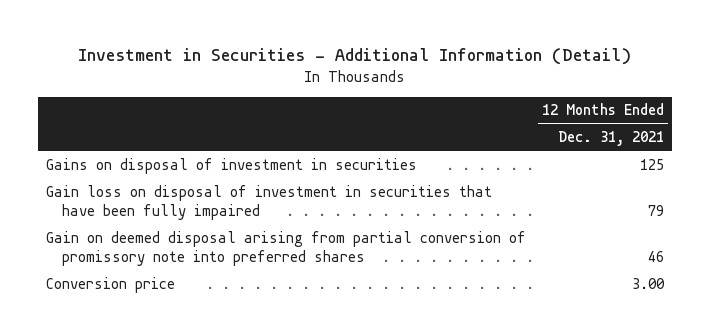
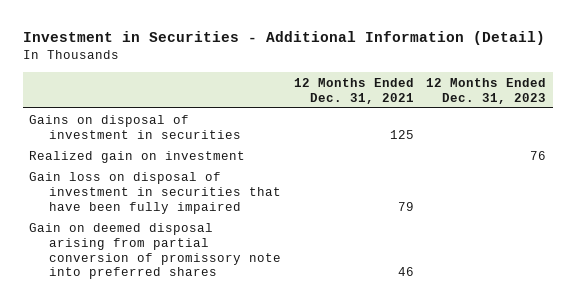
none -> [426,77,547,104] 12 Months Ended Dec. 31, 2023
none -> [29,150,246,163] Realized gain on investment
[45,276,175,293] Conversion price -> none

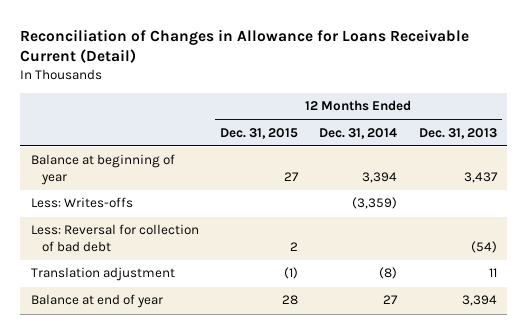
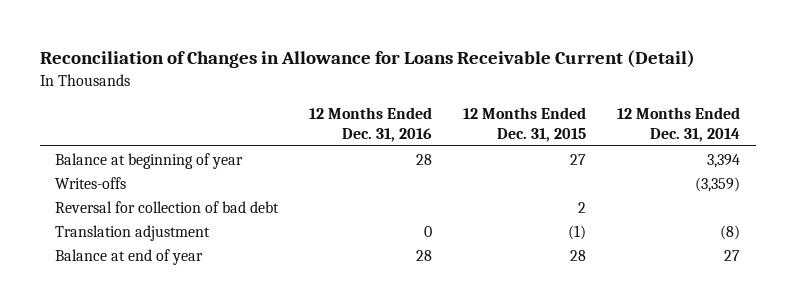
[418,127,497,139] Dec. 31, 2013 -> none
none -> [309,107,433,143] 12 Months Ended Dec. 31, 2016
[30,197,133,209] Less: Writes-offs -> [55,176,127,189] Writes-offs
[30,224,199,252] Less: Reversal for collection of bad debt -> [55,200,280,213] Reversal for collection of bad debt

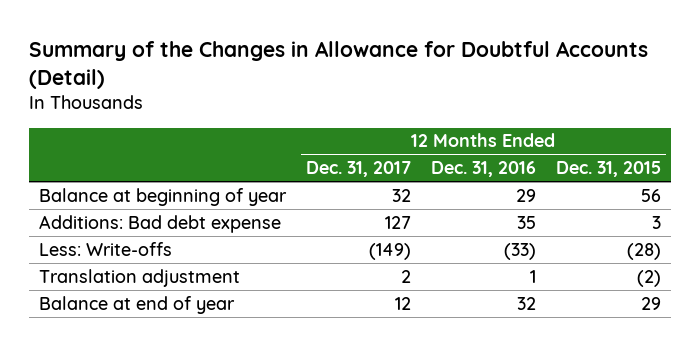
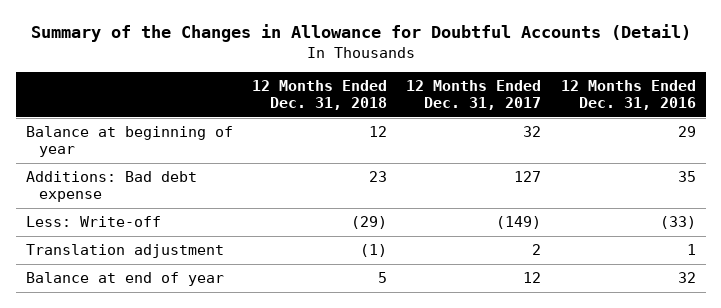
[555,161,661,178] Dec. 31, 2015 -> none
none -> [252,80,388,110] 12 Months Ended Dec. 31, 2018
[38,241,172,256] Less: Write-offs -> [25,216,161,228] Less: Write-off

